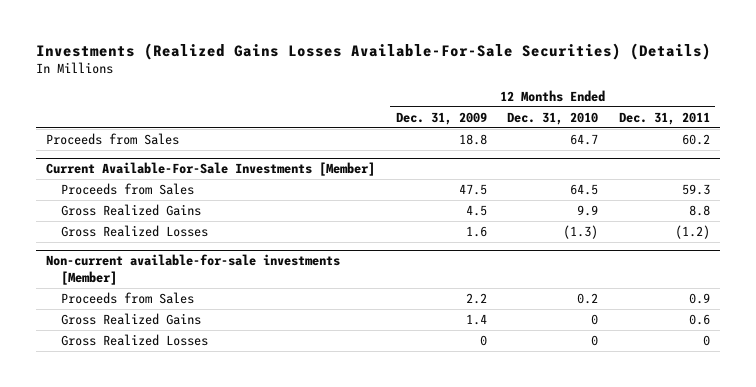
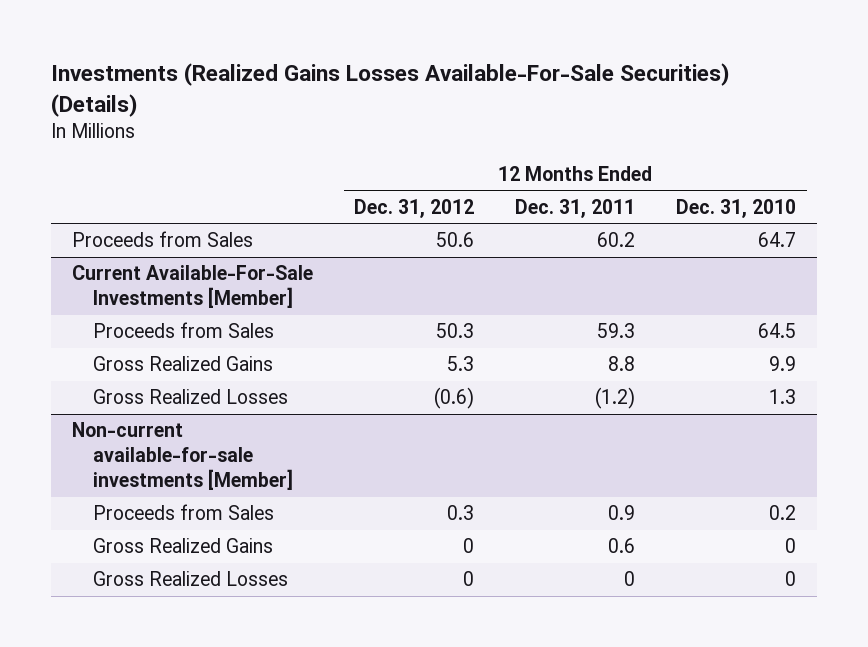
[395,111,487,125] Dec. 31, 2009 -> none
none -> [353,198,474,218] Dec. 31, 2012
[563,224,599,239] (1.3) -> [769,389,797,405] 1.3

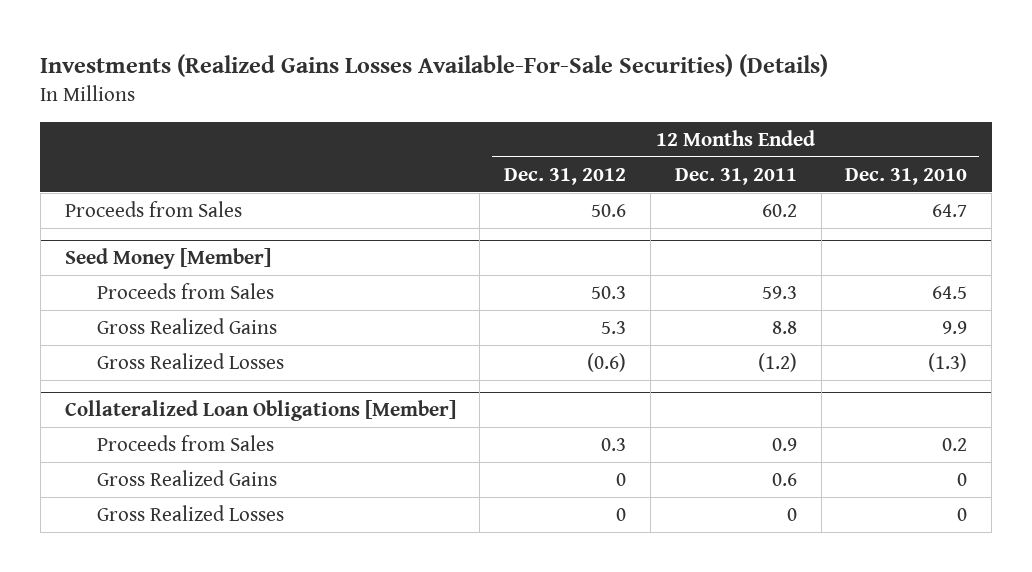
[71,265,313,309] Current Available-For-Sale Investments [Member] -> none
none -> [64,248,271,270] Seed Money [Member]
[71,422,294,491] Non-current available-for-sale investments [Member] -> none
[769,389,797,405] 1.3 -> [928,352,968,372] (1.3)
none -> [64,400,456,422] Collateralized Loan Obligations [Member]

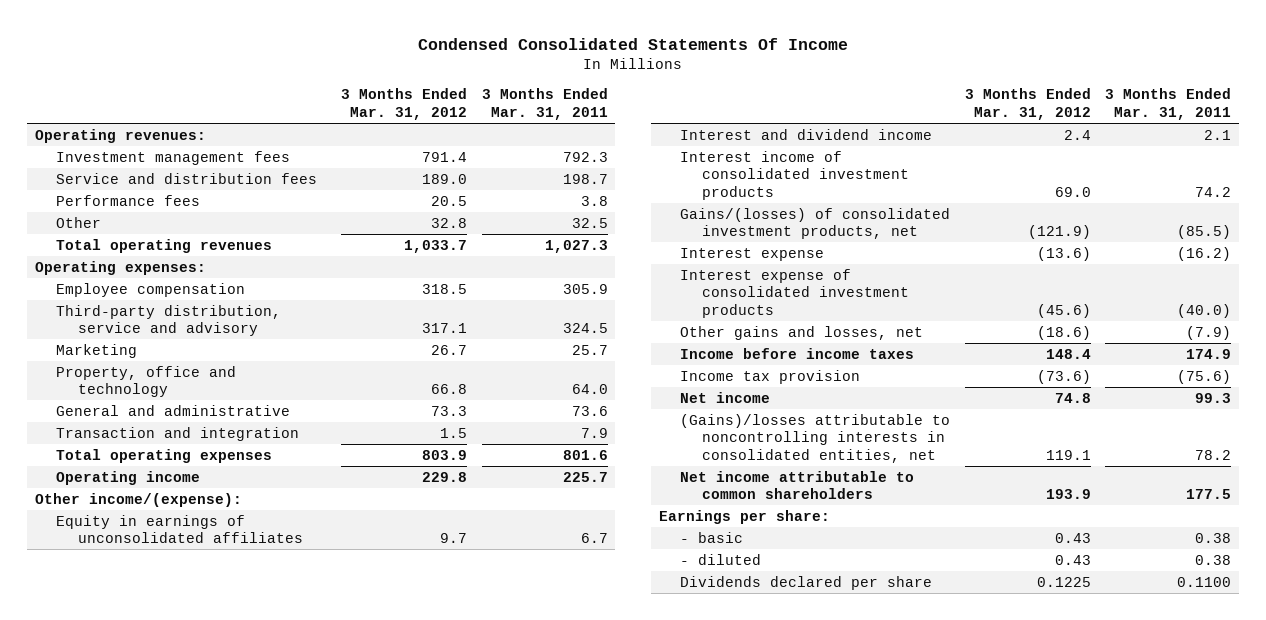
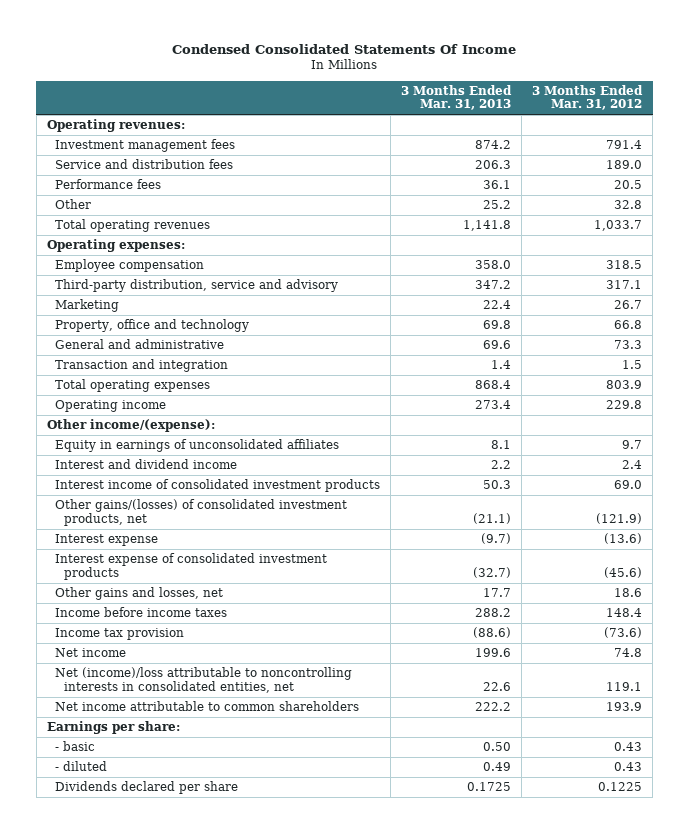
[481,88,608,121] 3 Months Ended Mar. 31, 2011 -> none
none -> [401,85,513,111] 3 Months Ended Mar. 31, 2013
[680,207,951,240] Gains/(losses) of consolidated investment products, net -> [55,499,348,526] Other gains/(losses) of consolidated investment products, net
[1036,325,1091,340] (18.6) -> [614,588,643,598] 18.6
[680,413,951,463] (Gains)/losses attributable to noncontrolling interests in consolidated entities, net -> [55,667,353,693] Net (income)/loss attributable to noncontrolling interests in consolidated entities, net

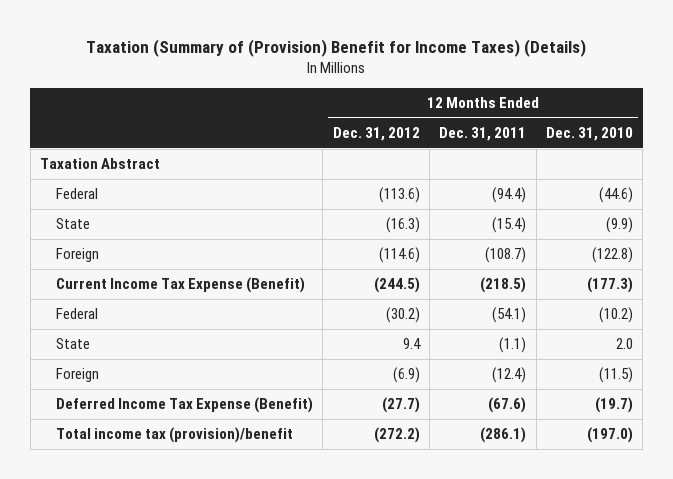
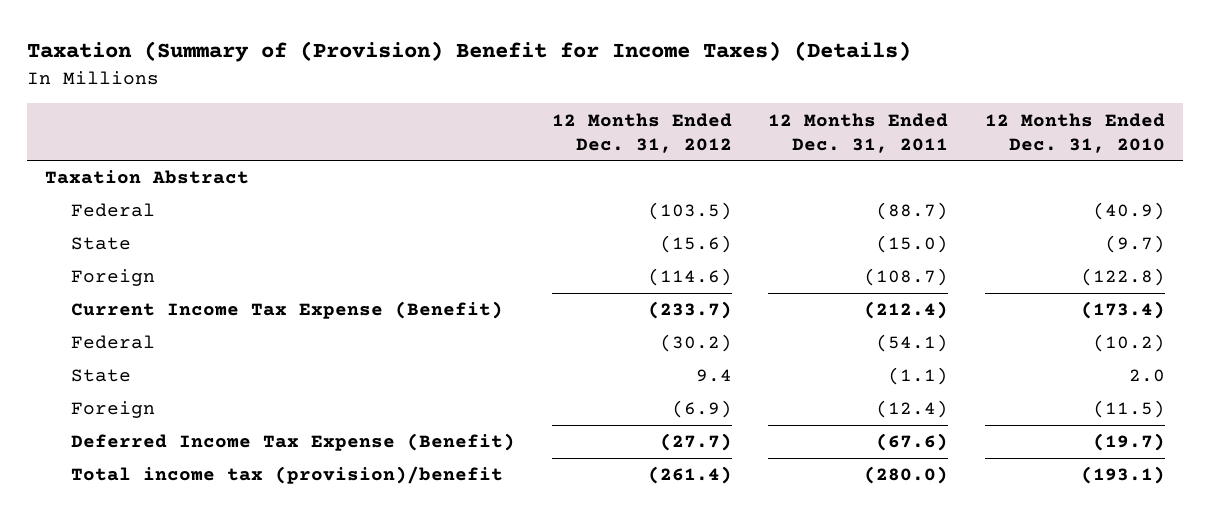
[378,187,420,204] (113.6) -> [647,202,732,221] (103.5)
[492,187,527,204] (94.4) -> [876,202,949,221] (88.7)
[598,187,633,204] (44.6) -> [1093,202,1166,221] (40.9)
[385,217,420,234] (16.3) -> [659,235,732,254] (15.6)
[492,217,527,234] (15.4) -> [876,235,949,254] (15.0)
[605,217,633,234] (9.9) -> [1105,235,1166,254] (9.7)
[373,277,420,294] (244.5) -> [647,301,732,320] (233.7)
[480,277,527,294] (218.5) -> [864,301,949,320] (212.4)
[586,277,633,294] (177.3) -> [1081,301,1166,320] (173.4)
[373,427,420,444] (272.2) -> [647,466,732,485] (261.4)
[480,427,527,444] (286.1) -> [864,466,949,485] (280.0)
[586,427,633,444] (197.0) -> [1081,466,1166,485] (193.1)

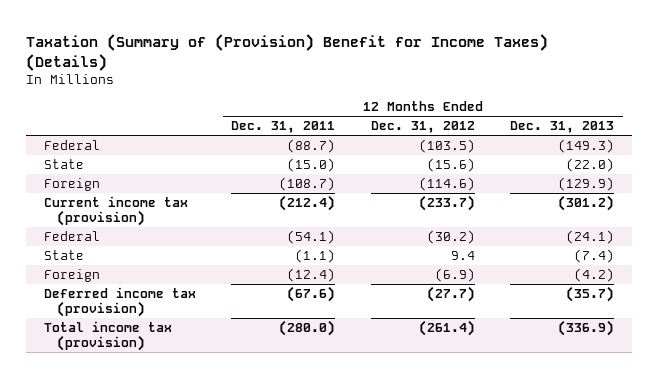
[985,112,1166,153] 12 Months Ended Dec. 31, 2010 -> none
none -> [510,121,615,134] Dec. 31, 2013
[44,170,249,185] Taxation Abstract -> none
[70,301,503,320] Current Income Tax Expense (Benefit) -> [44,196,189,227] Current income tax (provision)
[70,433,515,452] Deferred Income Tax Expense (Benefit) -> [44,287,197,318] Deferred income tax (provision)
[70,466,503,485] Total income tax (provision)/benefit -> [44,321,173,352] Total income tax (provision)

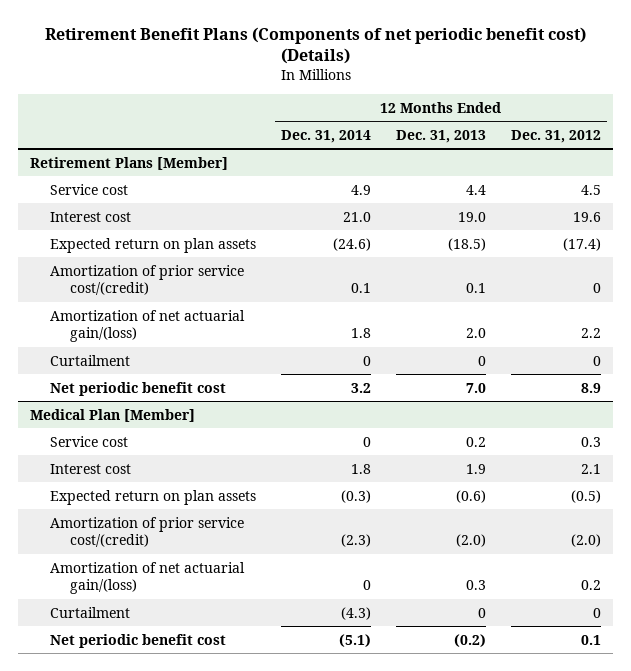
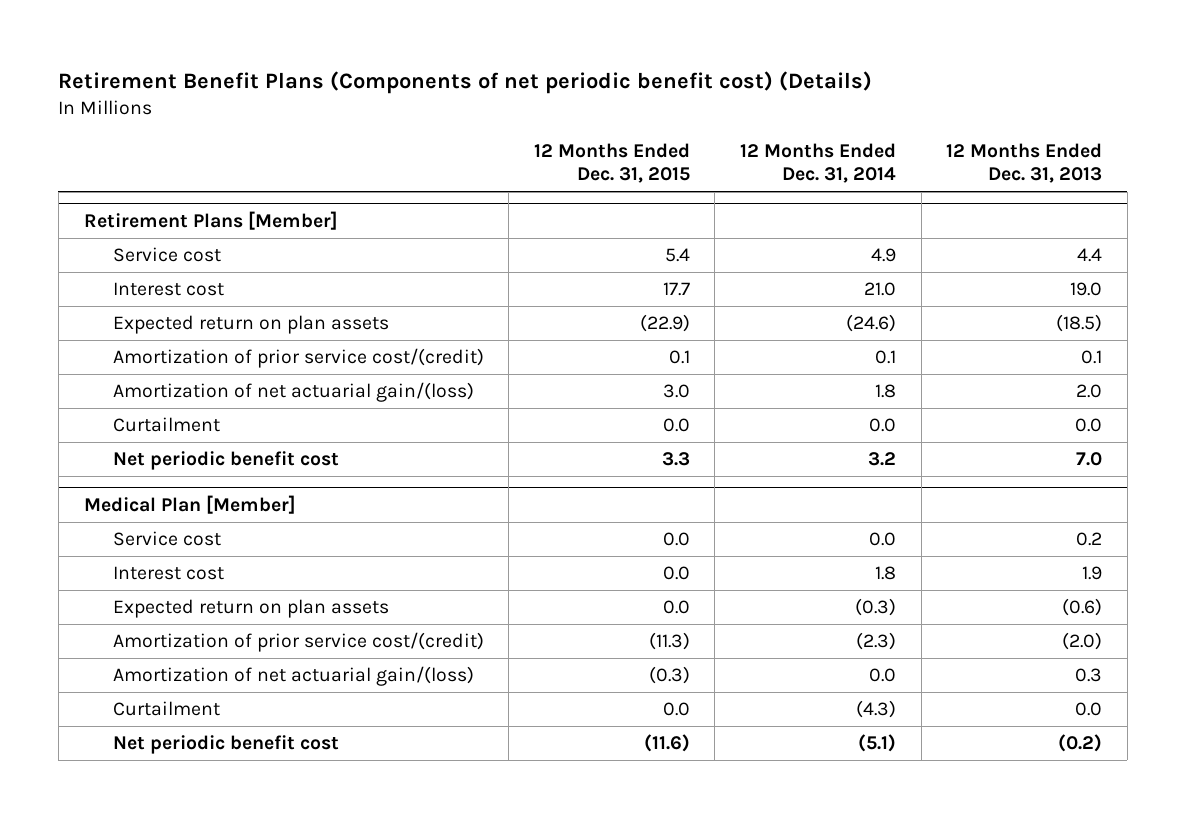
[510,129,601,143] Dec. 31, 2012 -> none
none -> [533,142,690,184] 12 Months Ended Dec. 31, 2015
[363,355,372,366] 0 -> [868,418,896,433] 0.0
[477,355,486,366] 0 -> [1075,418,1103,433] 0.0
[363,436,372,447] 0 -> [868,532,896,547] 0.0
[363,580,372,591] 0 -> [868,668,896,683] 0.0
[477,607,486,618] 0 -> [1075,702,1103,717] 0.0

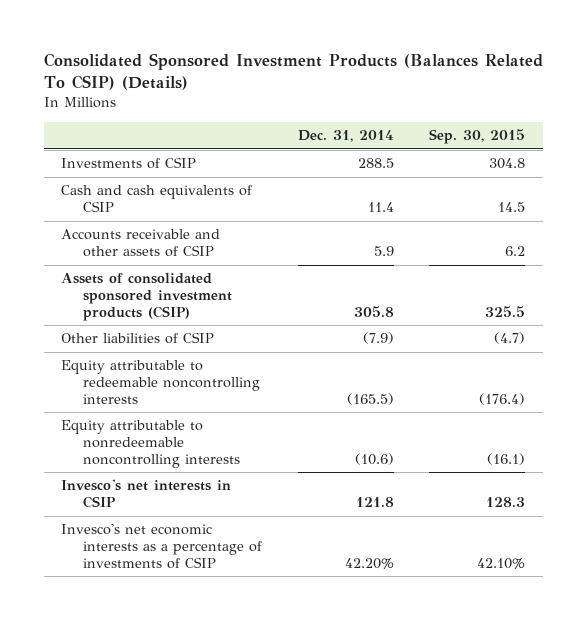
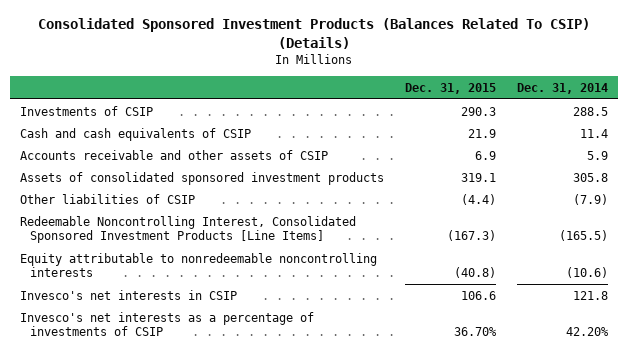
[429,129,526,145] Sep. 30, 2015 -> none
none -> [404,82,496,94] Dec. 31, 2015
[61,273,233,321] Assets of consolidated sponsored investment products (CSIP) -> [20,171,385,185] Assets of consolidated sponsored investment products
[61,360,261,404] Equity attributable to redeemable noncontrolling interests -> [20,215,357,244] Redeemable Noncontrolling Interest, Consolidated Sponsored Investment Products [Line Items]
[61,523,263,569] Invesco's net economic interests as a percentage of investments of CSIP -> [20,311,315,337] Invesco's net interests as a percentage of investments of CSIP

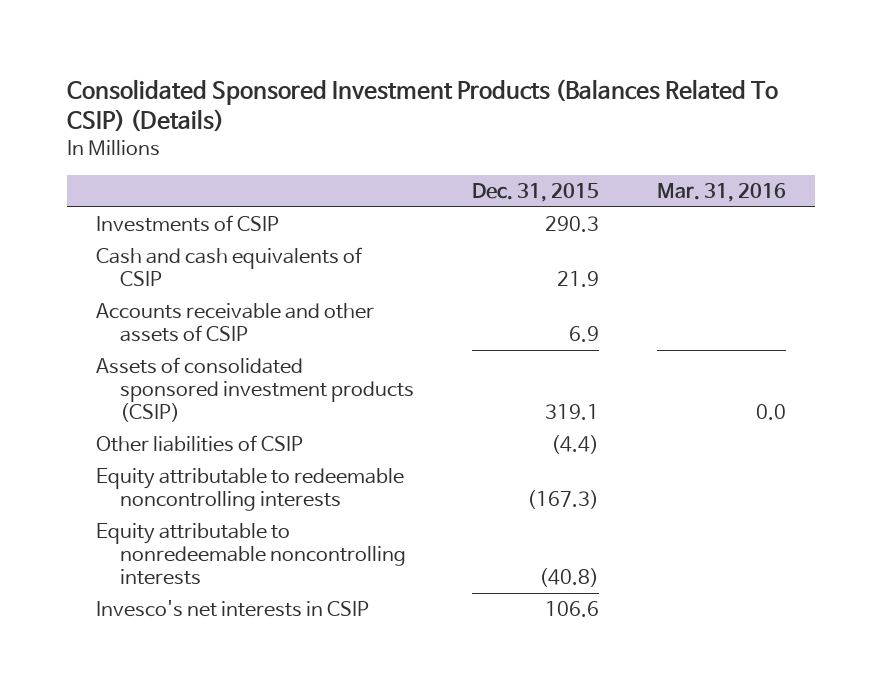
[516,82,608,94] Dec. 31, 2014 -> none
none -> [656,182,786,202] Mar. 31, 2016
[20,171,385,185] Assets of consolidated sponsored investment products -> [96,357,414,422] Assets of consolidated sponsored investment products (CSIP)
[20,215,357,244] Redeemable Noncontrolling Interest, Consolidated Sponsored Investment Products [Line Items] -> [96,468,405,511] Equity attributable to redeemable noncontrolling interests
[20,311,315,337] Invesco's net interests as a percentage of investments of CSIP -> none

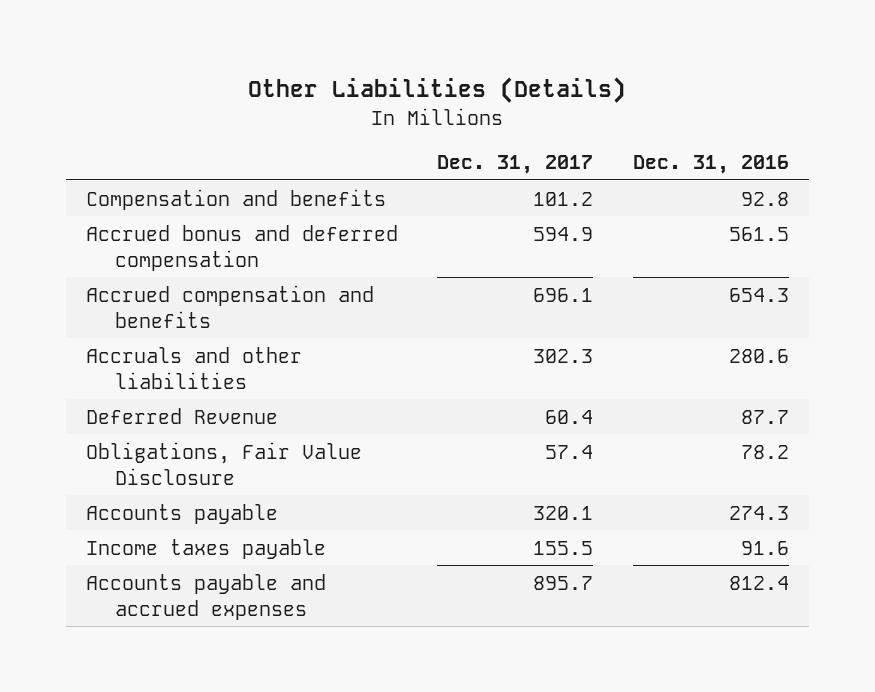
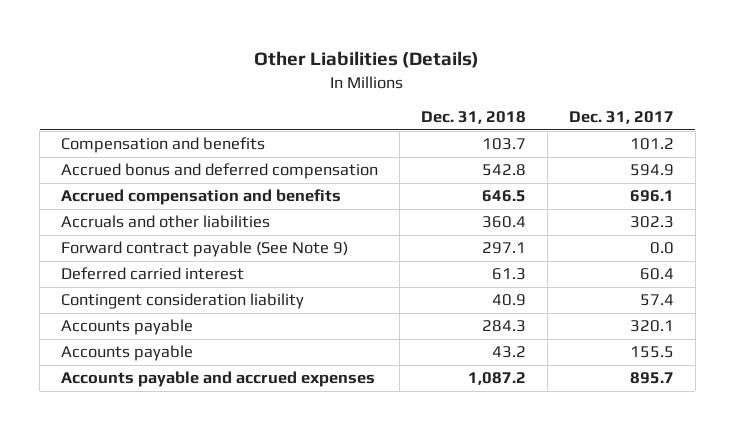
[633,155,790,175] Dec. 31, 2016 -> none
none -> [420,111,526,125] Dec. 31, 2018
[85,407,278,424] Deferred Revenue -> none
none -> [61,241,349,258] Forward contract payable (See Note 9)
none -> [61,267,245,281] Deferred carried interest
[85,441,362,485] Obligations, Fair Value Disclosure -> [61,293,305,310] Contingent consideration liability
[85,538,326,559] Income taxes payable -> [61,345,194,362] Accounts payable

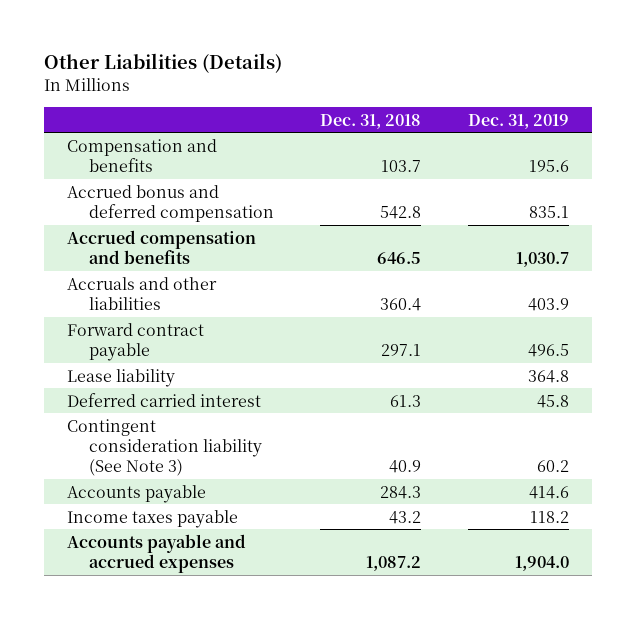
[568,111,674,125] Dec. 31, 2017 -> none
none -> [467,113,569,129] Dec. 31, 2019
[61,241,349,258] Forward contract payable (See Note 9) -> [67,322,205,361] Forward contract payable
none -> [67,368,176,387] Lease liability
[61,293,305,310] Contingent consideration liability -> [67,418,262,477] Contingent consideration liability (See Note 3)
[61,345,194,362] Accounts payable -> [67,509,239,528] Income taxes payable

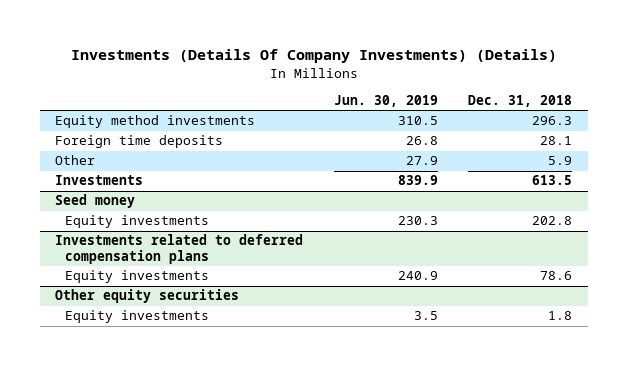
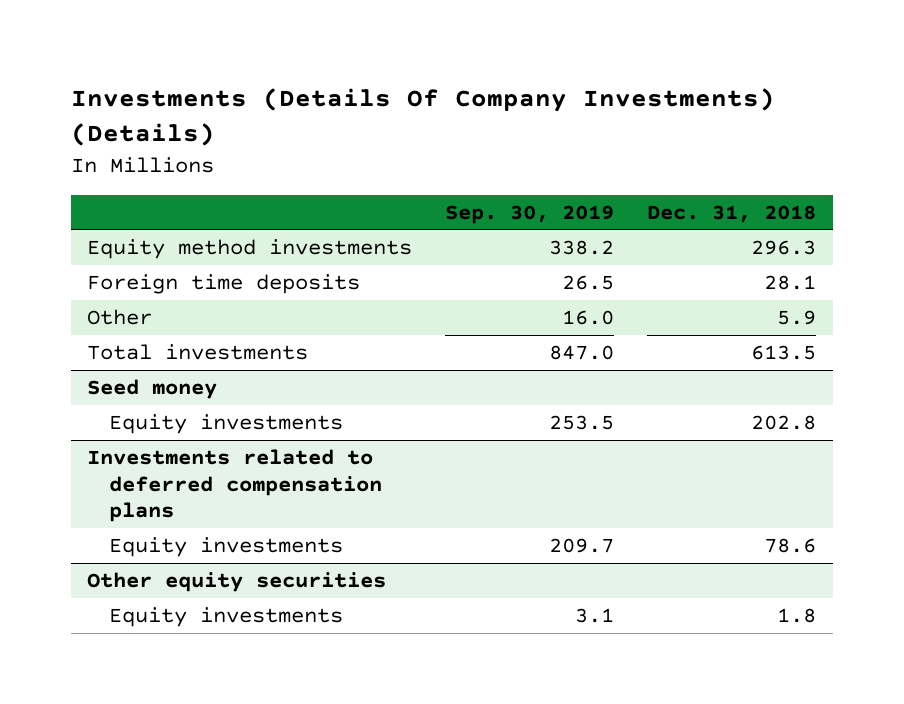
[333,95,438,108] Jun. 30, 2019 -> none
none -> [445,204,615,224] Sep. 30, 2019
[55,175,144,186] Investments -> [87,343,309,360] Total investments

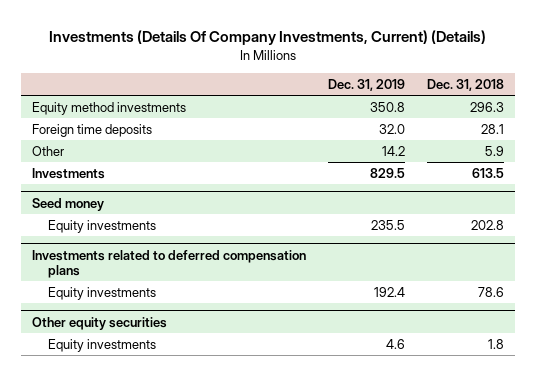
[70,88,775,147] Investments (Details Of Company Investments) (Details) -> [49,29,487,45] Investments (Details Of Company Investments, Current) (Details)
[445,204,615,224] Sep. 30, 2019 -> none
none -> [328,78,406,91] Dec. 31, 2019
[87,343,309,360] Total investments -> [32,167,106,179] Investments

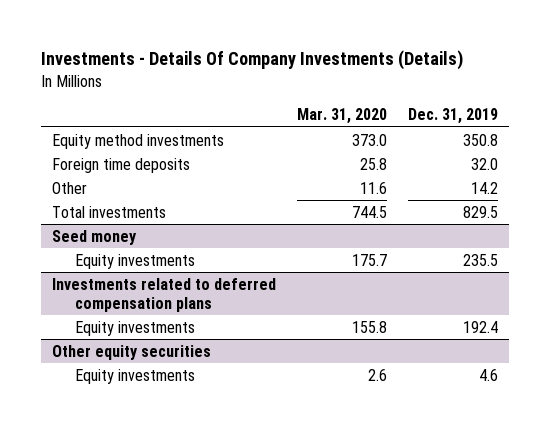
[49,29,487,45] Investments (Details Of Company Investments, Current) (Details) -> [40,50,463,71] Investments - Details Of Company Investments (Details)
[427,78,505,91] Dec. 31, 2018 -> none
none -> [296,108,387,125] Mar. 31, 2020
[32,167,106,179] Investments -> [51,205,166,218] Total investments

